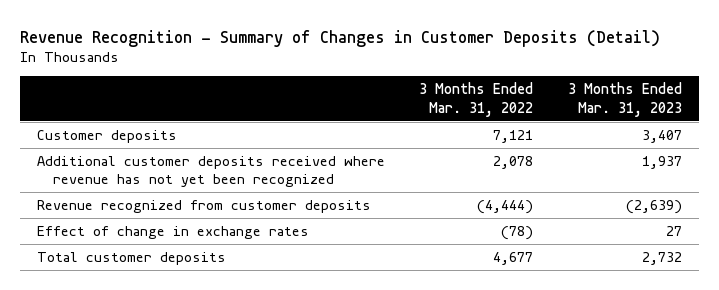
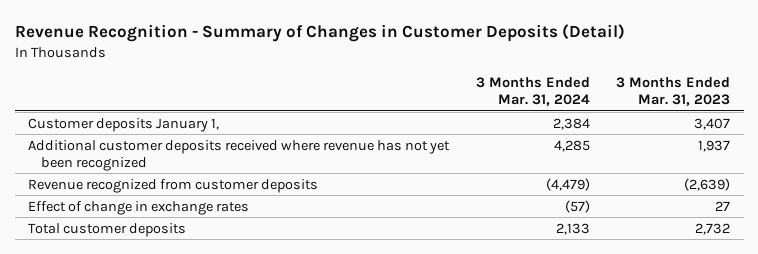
[419,82,534,117] 3 Months Ended Mar. 31, 2022 -> none
none -> [475,77,590,107] 3 Months Ended Mar. 31, 2024
[37,129,178,143] Customer deposits -> [27,117,219,132] Customer deposits January 1,

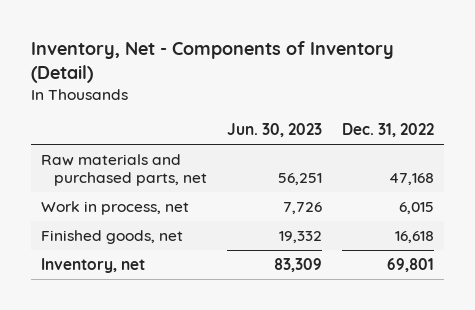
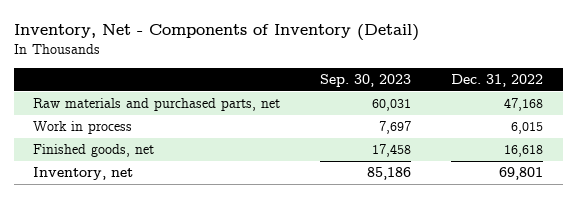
[226,123,322,138] Jun. 30, 2023 -> none
none -> [320,73,412,87] Sep. 30, 2023
[40,201,189,216] Work in process, net -> [33,121,133,135] Work in process

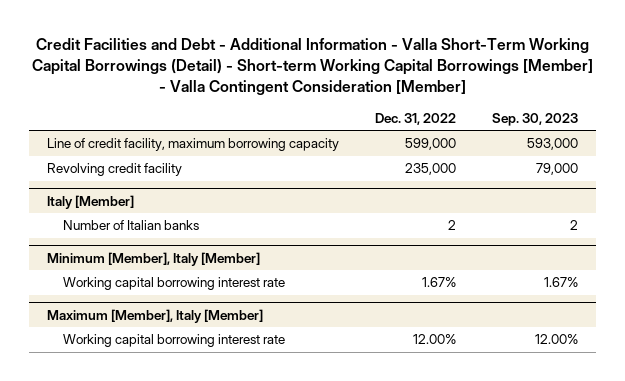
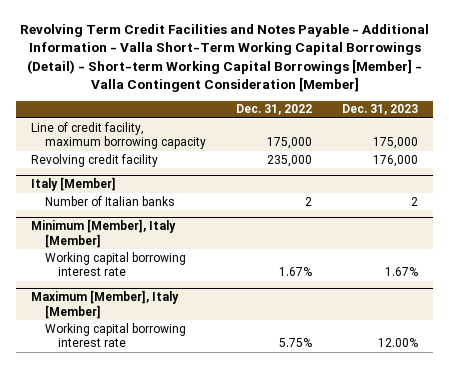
[31,38,593,96] Credit Facilities and Debt - Additional Information - Valla Short-Term Working Capital Borrowings (Detail) - Short-term Working Capital Borrowings [Member] - Valla Contingent Consideration [Member] -> [19,23,429,92] Revolving Term Credit Facilities and Notes Payable - Additional Information - Valla Short-Term Working Capital Borrowings (Detail) - Short-term Working Capital Borrowings [Member] - Valla Contingent Consideration [Member]
[491,113,578,127] Sep. 30, 2023 -> none
none -> [342,104,419,116] Dec. 31, 2023
[405,138,457,151] 599,000 -> [266,137,312,150] 175,000
[413,334,457,345] 12.00% -> [278,338,312,348] 5.75%

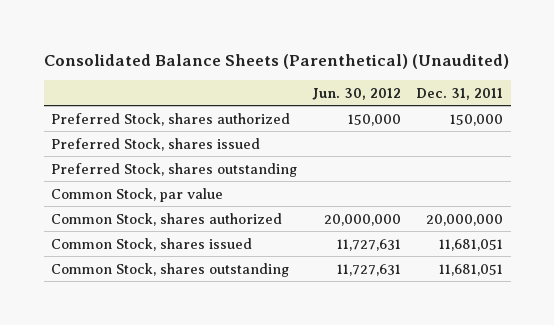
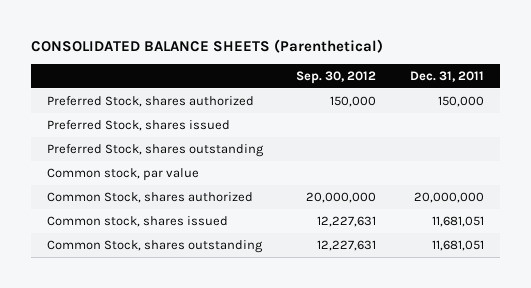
[43,53,509,69] Consolidated Balance Sheets (Parenthetical) (Unaudited) -> [30,38,383,53] CONSOLIDATED BALANCE SHEETS (Parenthetical)
[312,87,402,100] Jun. 30, 2012 -> none
none -> [296,71,377,85] Sep. 30, 2012
[51,187,224,202] Common Stock, par value -> [47,167,200,181] Common stock, par value
[51,237,253,251] Common Stock, shares issued -> [47,215,229,227] Common stock, shares issued

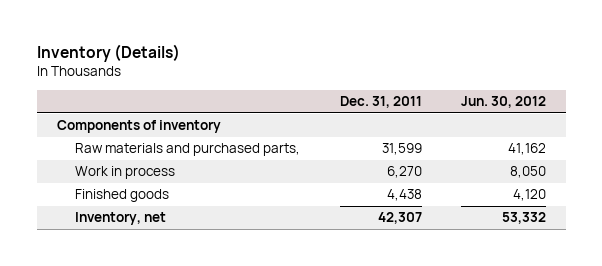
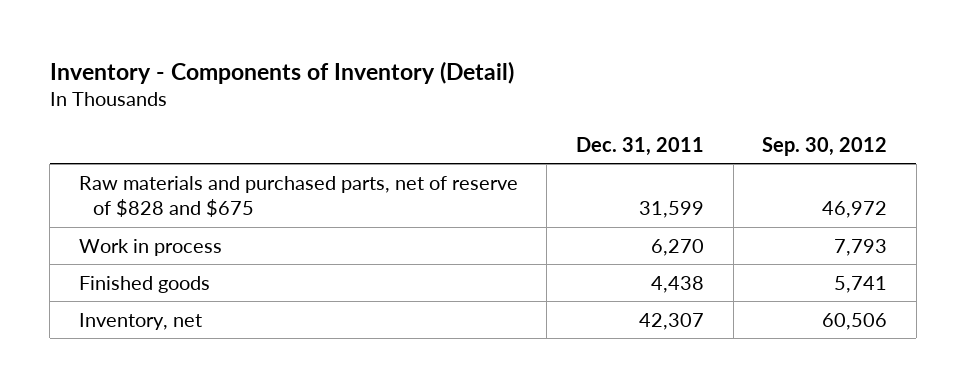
[36,43,180,62] Inventory (Details) -> [49,60,514,84] Inventory - Components of Inventory (Detail)
[460,96,546,109] Jun. 30, 2012 -> none
none -> [762,136,888,156] Sep. 30, 2012
[56,120,221,134] Components of inventory -> none
[75,143,301,157] Raw materials and purchased parts, -> [78,175,518,217] Raw materials and purchased parts, net of reserve of $828 and $675

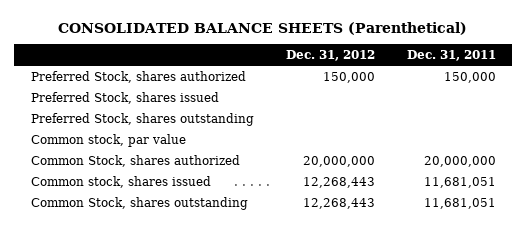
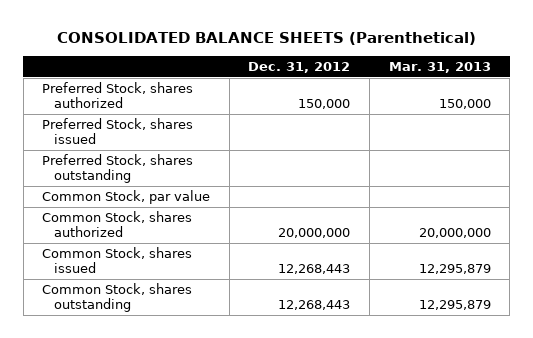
[406,50,496,62] Dec. 31, 2011 -> none
none -> [388,62,491,74] Mar. 31, 2013
[30,133,186,147] Common stock, par value -> [42,190,211,205] Common Stock, par value
[30,175,211,188] Common stock, shares issued -> [42,247,193,274] Common Stock, shares issued

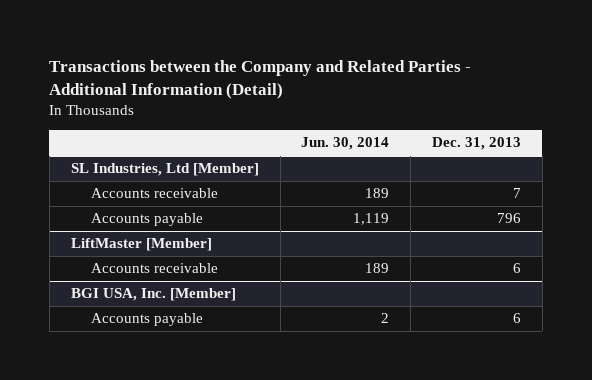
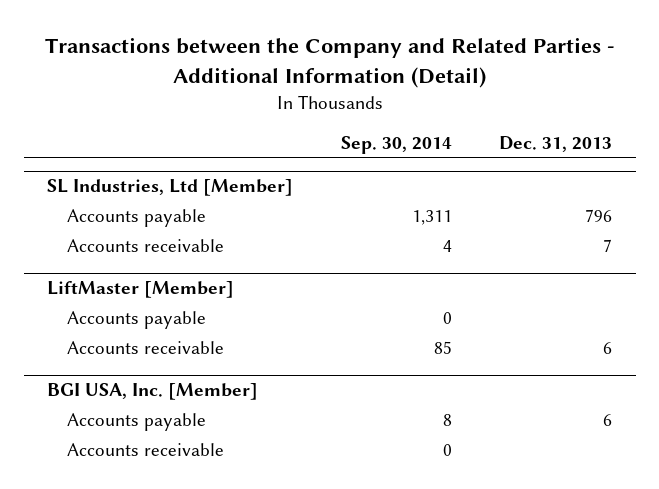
[301,137,390,151] Jun. 30, 2014 -> none
none -> [340,136,452,155] Sep. 30, 2014
[91,188,219,199] Accounts receivable -> [67,239,225,253] Accounts receivable
none -> [67,311,207,330] Accounts payable
none -> [67,443,225,457] Accounts receivable

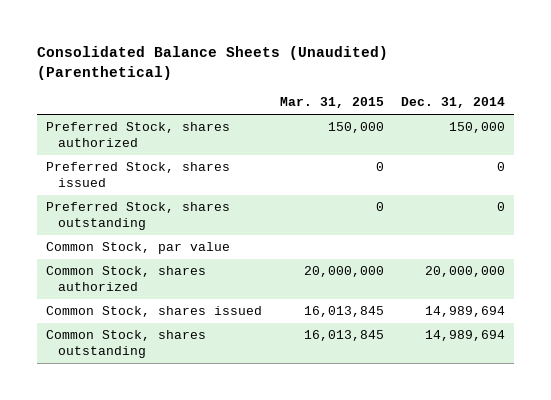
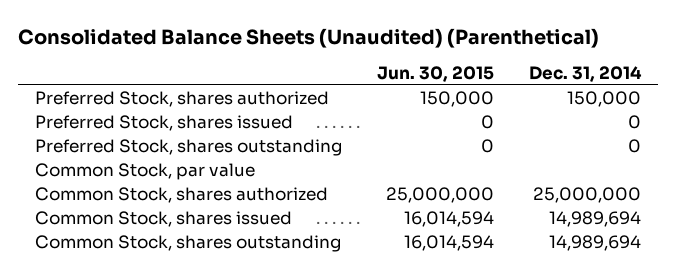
[279,97,384,109] Mar. 31, 2015 -> none
none -> [377,66,495,83] Jun. 30, 2015
[425,266,506,278] 20,000,000 -> [532,187,641,204] 25,000,000

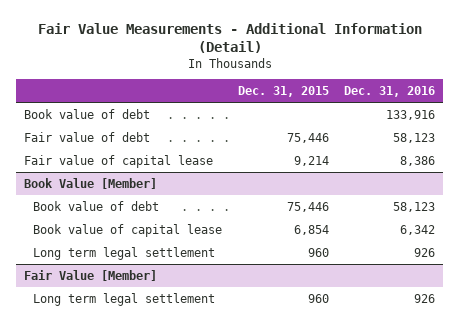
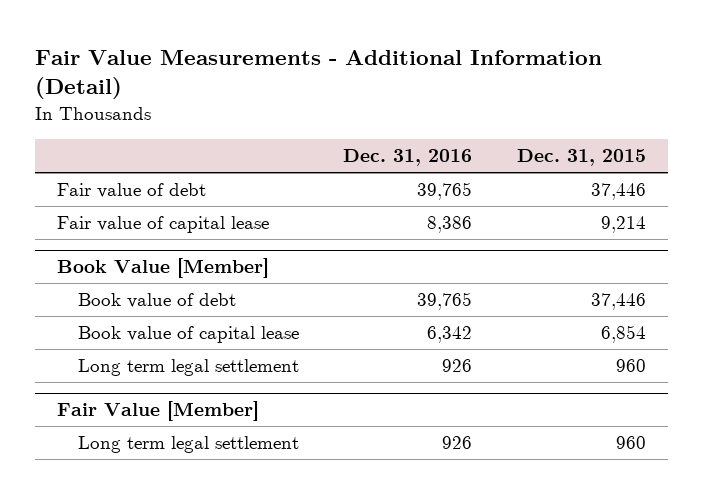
[24,108,151,119] Book value of debt -> none
[286,132,329,143] 75,446 -> [590,183,646,201] 37,446
[393,132,436,143] 58,123 -> [417,182,473,201] 39,765
[286,201,329,212] 75,446 -> [590,293,646,311] 37,446
[393,201,436,212] 58,123 -> [417,292,473,311] 39,765

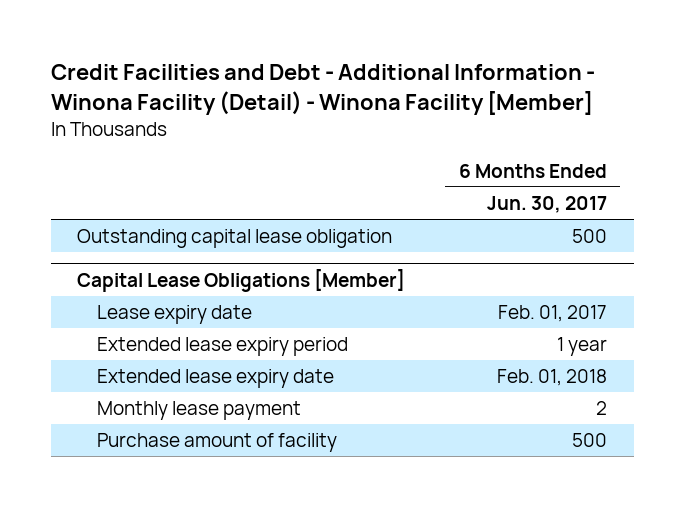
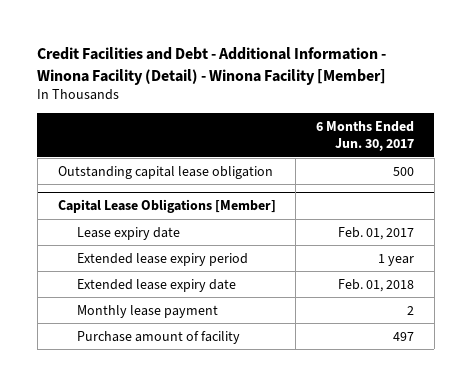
[571,433,607,448] 500 -> [392,331,414,341] 497

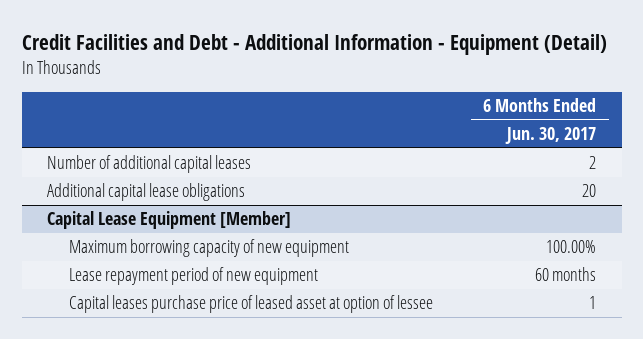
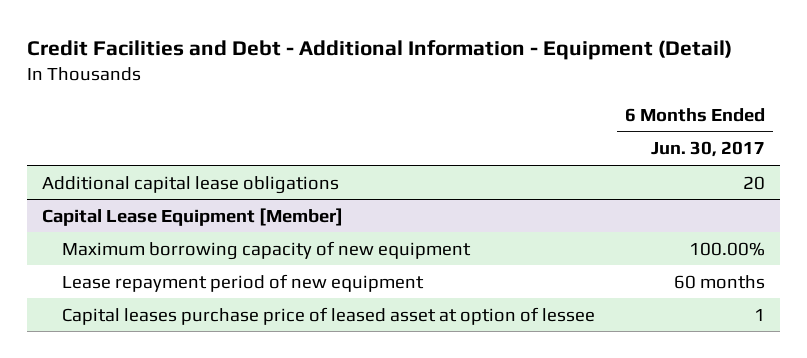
[46,155,251,174] Number of additional capital leases -> none

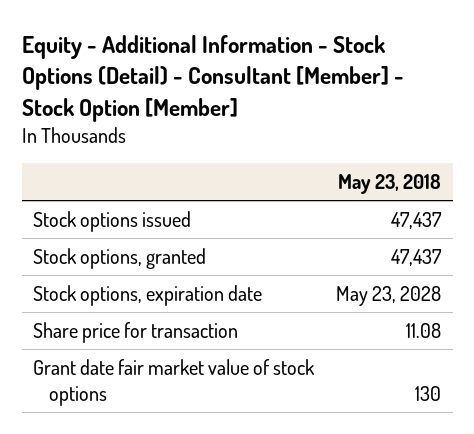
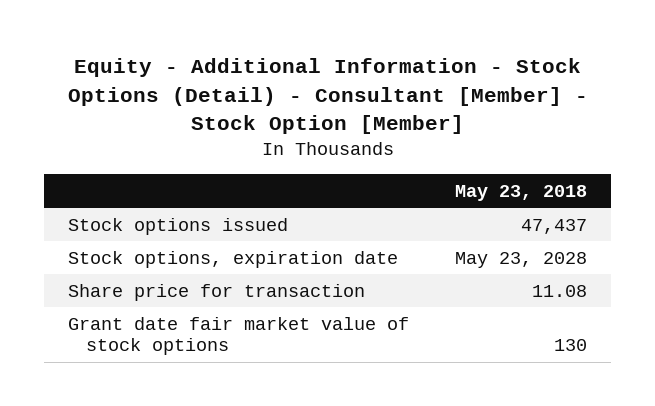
[32,247,206,269] Stock options, granted -> none

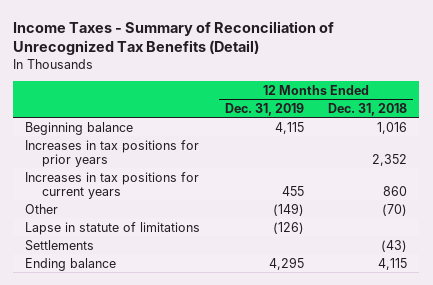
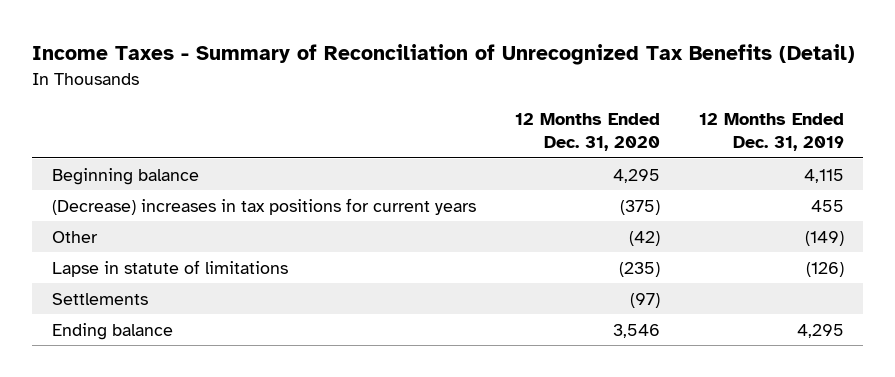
[328,102,408,116] Dec. 31, 2018 -> none
none -> [514,112,660,152] 12 Months Ended Dec. 31, 2020
[25,139,200,167] Increases in tax positions for prior years -> none
[25,171,200,199] Increases in tax positions for current years -> [51,197,476,215] (Decrease) increases in tax positions for current years

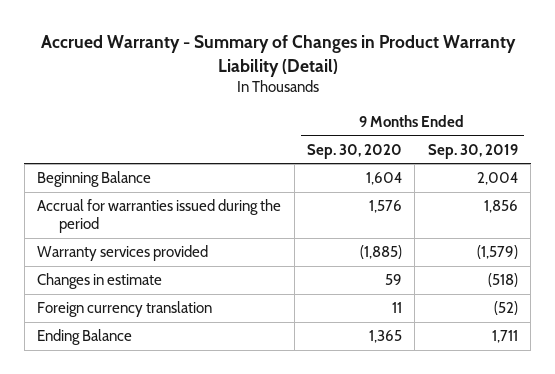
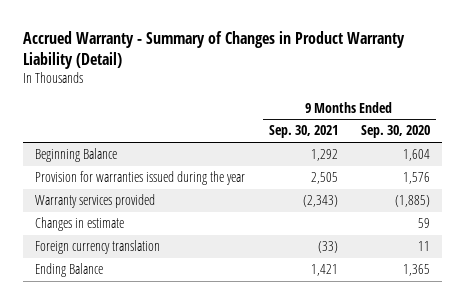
[427,143,518,159] Sep. 30, 2019 -> none
none -> [268,125,338,139] Sep. 30, 2021
[37,199,282,234] Accrual for warranties issued during the period -> [35,171,246,186] Provision for warranties issued during the year

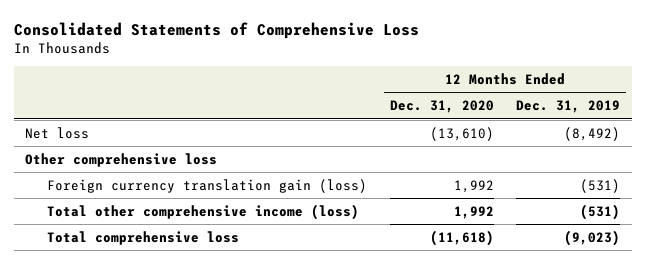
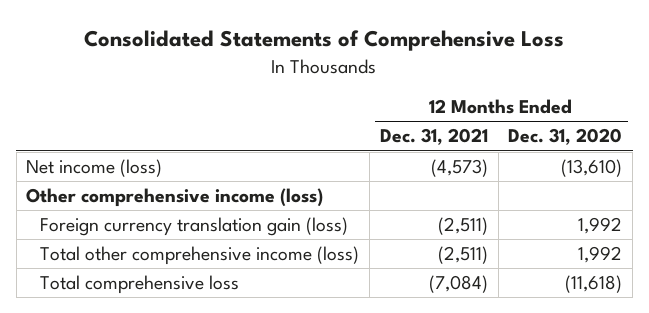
[516,100,621,114] Dec. 31, 2019 -> none
none -> [379,128,488,146] Dec. 31, 2021
[25,126,90,139] Net loss -> [26,159,163,178] Net income (loss)
[25,152,218,167] Other comprehensive loss -> [26,188,324,208] Other comprehensive income (loss)

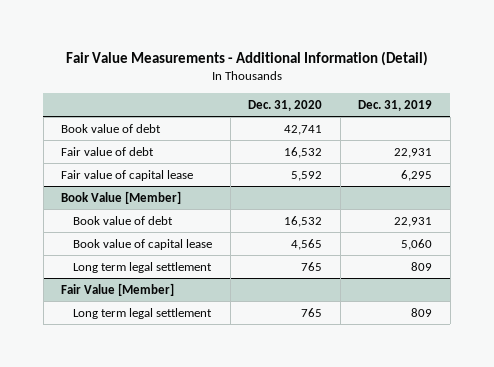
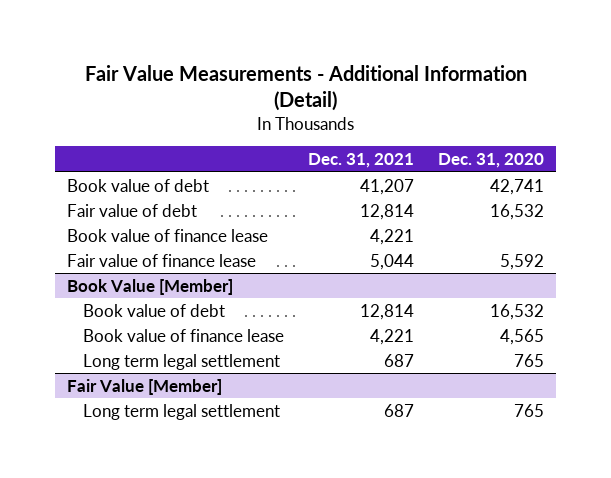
[358,99,433,111] Dec. 31, 2019 -> none
none -> [307,153,414,169] Dec. 31, 2021
none -> [66,228,268,242] Book value of finance lease
[61,169,194,181] Fair value of capital lease -> [66,253,256,267] Fair value of finance lease
[72,238,212,250] Book value of capital lease -> [82,328,284,342] Book value of finance lease

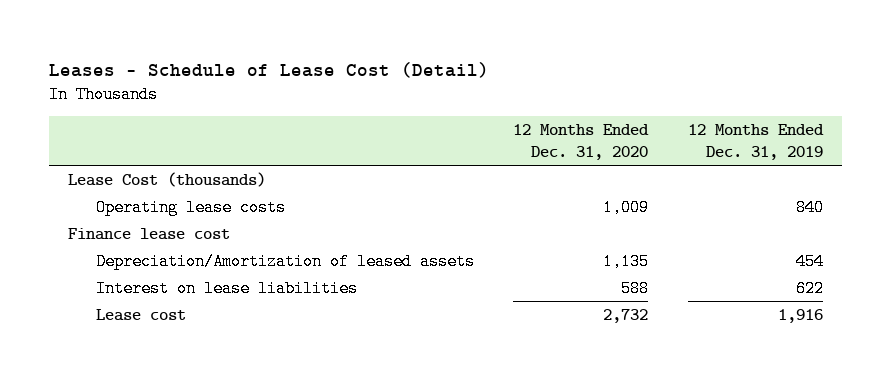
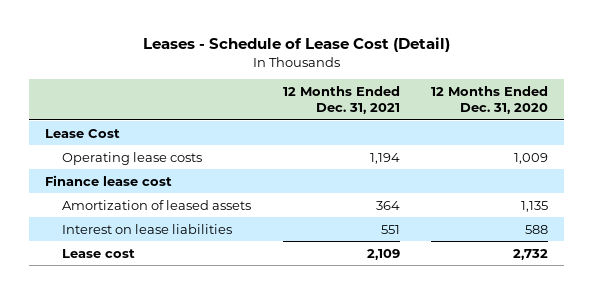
[687,124,824,160] 12 Months Ended Dec. 31, 2019 -> none
none -> [282,86,400,115] 12 Months Ended Dec. 31, 2021
[68,171,267,187] Lease Cost (thousands) -> [44,128,120,138] Lease Cost
[95,252,475,270] Depreciation/Amortization of leased assets -> [61,199,251,210] Amortization of leased assets

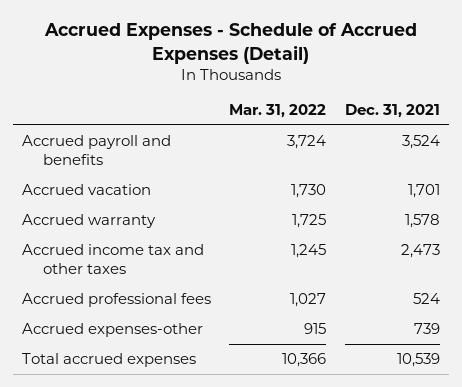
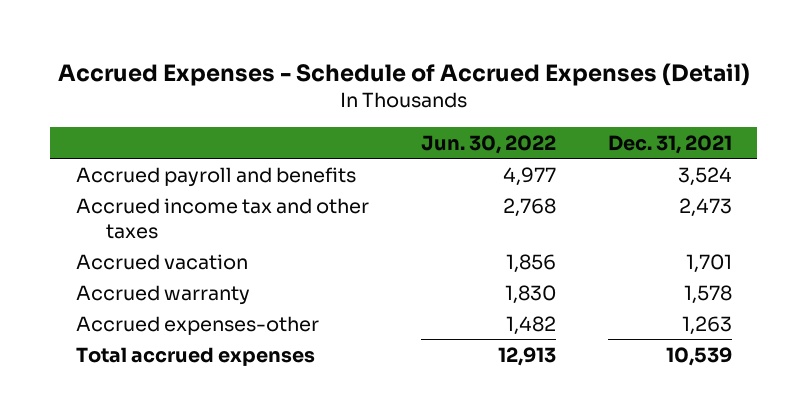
[229,104,327,119] Mar. 31, 2022 -> none
none -> [420,134,556,154] Jun. 30, 2022
[22,244,205,275] Accrued income tax and other taxes -> [75,197,369,239] Accrued income tax and other taxes
[22,293,212,308] Accrued professional fees -> none
[413,323,440,335] 739 -> [681,315,732,335] 1,263

